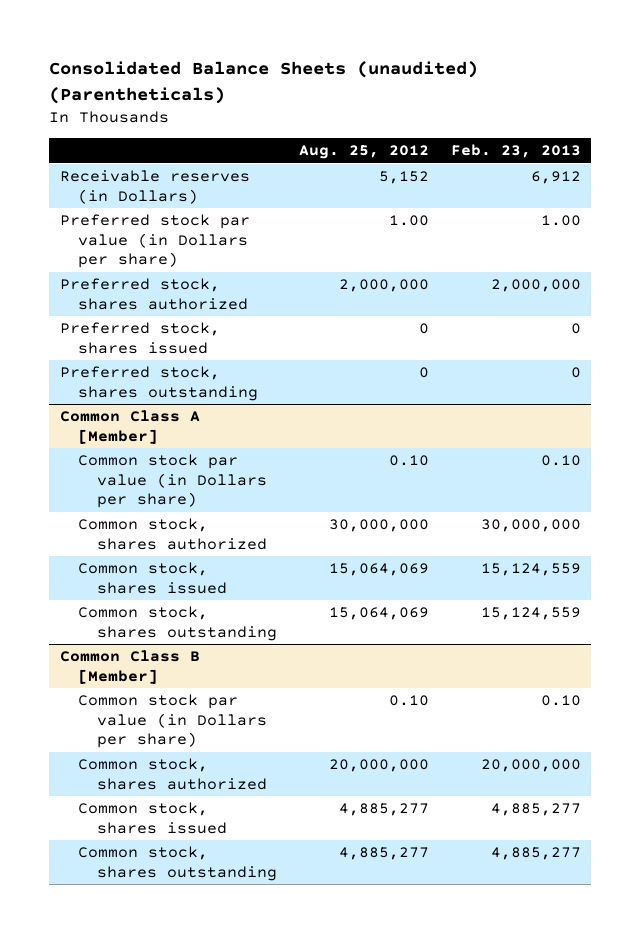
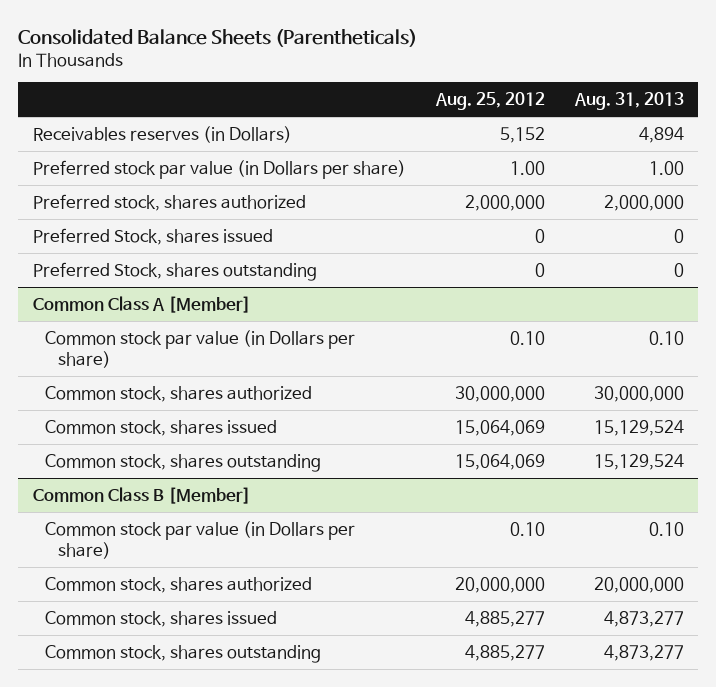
[48,61,478,104] Consolidated Balance Sheets (unaudited) (Parentheticals) -> [17,28,417,47] Consolidated Balance Sheets (Parentheticals)
[450,144,581,159] Feb. 23, 2013 -> none
none -> [573,92,684,111] Aug. 31, 2013
[59,169,250,204] Receivable reserves (in Dollars) -> [32,125,292,143] Receivables reserves (in Dollars)
[59,321,220,354] Preferred stock, shares issued -> [32,227,273,245] Preferred Stock, shares issued
[59,365,259,401] Preferred stock, shares outstanding -> [32,261,317,281] Preferred Stock, shares outstanding

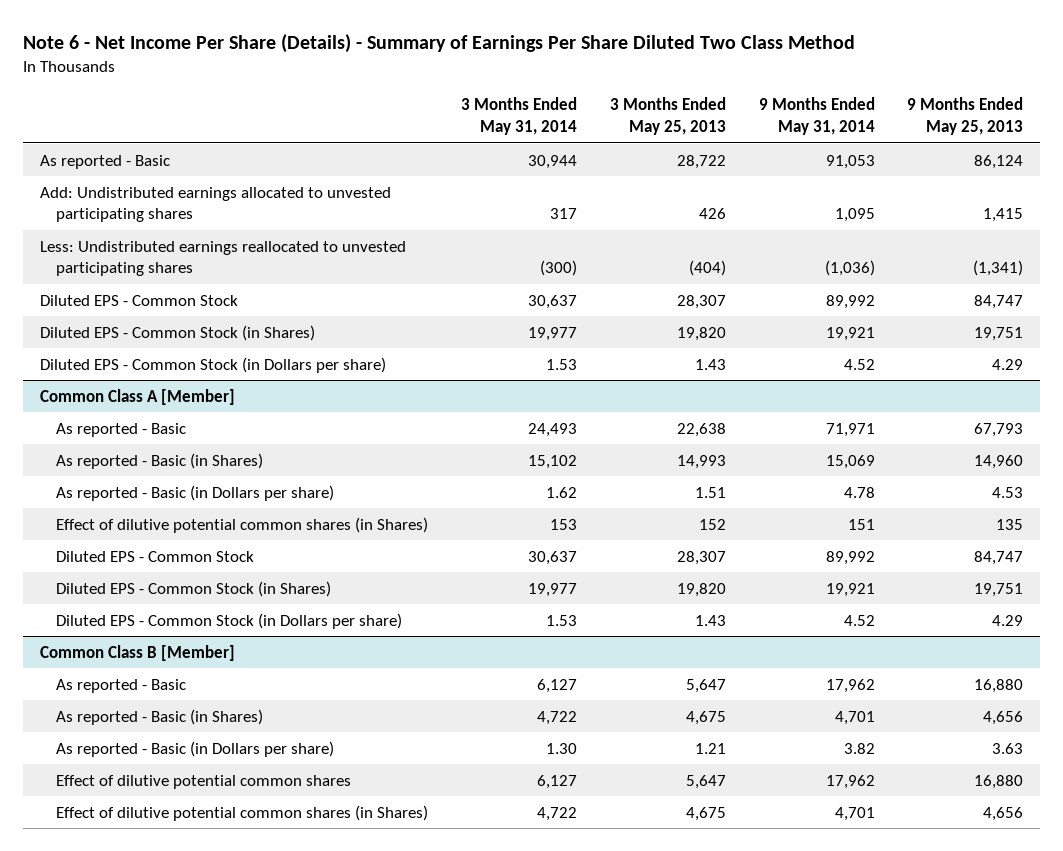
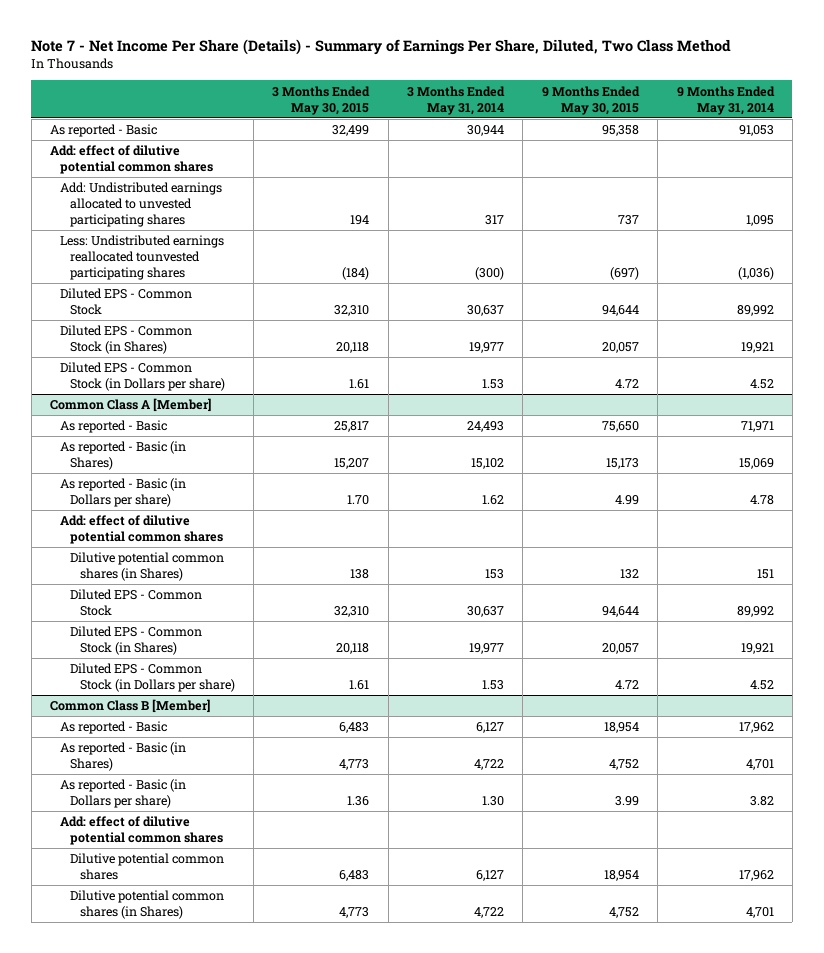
[23,34,856,54] Note 6 - Net Income Per Share (Details) - Summary of Earnings Per Share Diluted Two Class Method -> [31,38,732,55] Note 7 - Net Income Per Share (Details) - Summary of Earnings Per Share, Diluted, Two Class Method
[609,97,726,135] 3 Months Ended May 25, 2013 -> none
[907,97,1024,135] 9 Months Ended May 25, 2013 -> none
none -> [272,85,371,115] 3 Months Ended May 30, 2015
none -> [541,85,640,115] 9 Months Ended May 30, 2015
none -> [49,145,213,175] Add: effect of dilutive potential common shares
[39,240,406,277] Less: Undistributed earnings reallocated to unvested participating shares -> [59,235,224,281] Less: Undistributed earnings reallocated tounvested participating shares
none -> [59,515,223,545] Add: effect of dilutive potential common shares
[55,516,428,533] Effect of dilutive potential common shares (in Shares) -> [69,552,224,582] Dilutive potential common shares (in Shares)
none -> [59,816,223,846] Add: effect of dilutive potential common shares
[55,774,351,789] Effect of dilutive potential common shares -> [69,853,224,881] Dilutive potential common shares
[55,804,428,821] Effect of dilutive potential common shares (in Shares) -> [69,890,224,920] Dilutive potential common shares (in Shares)

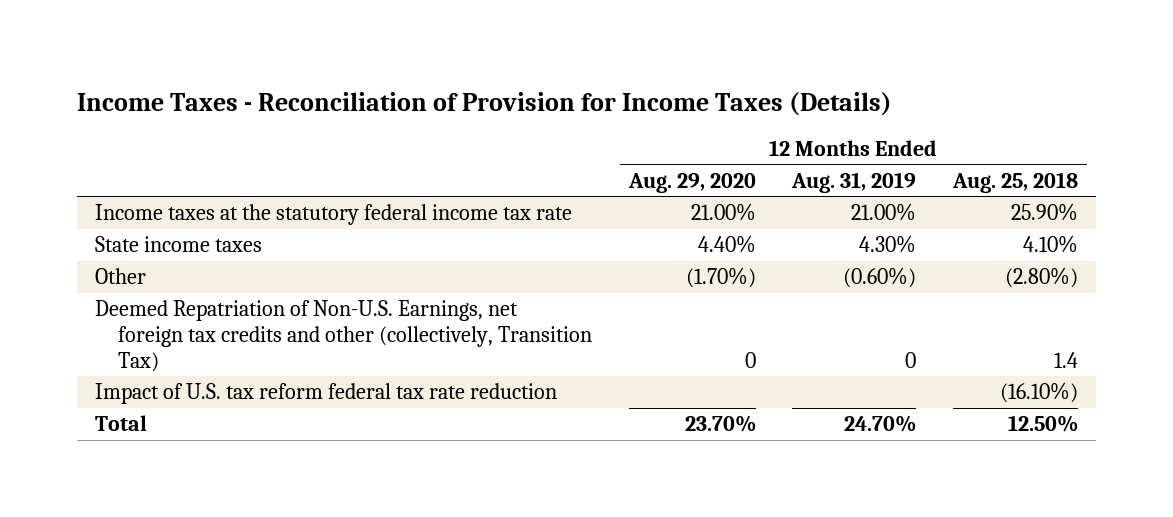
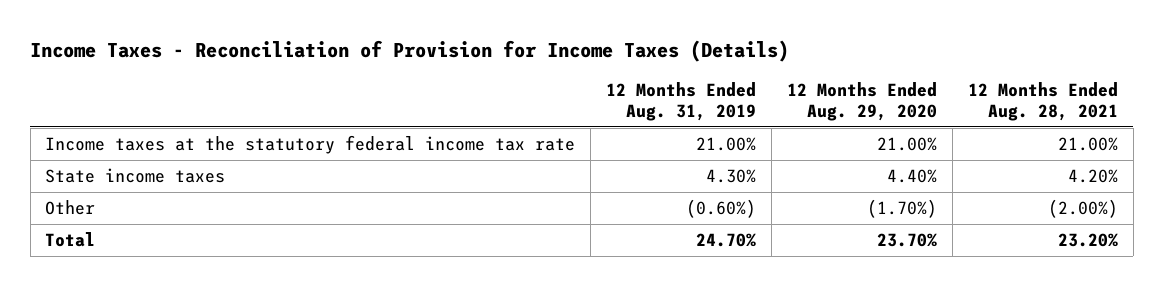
[951,171,1078,193] Aug. 25, 2018 -> none
none -> [967,82,1118,122] 12 Months Ended Aug. 28, 2021
[94,300,593,372] Deemed Repatriation of Non-U.S. Earnings, net foreign tax credits and other (collectively, Transition Tax) -> none
[94,383,557,405] Impact of U.S. tax reform federal tax rate reduction -> none

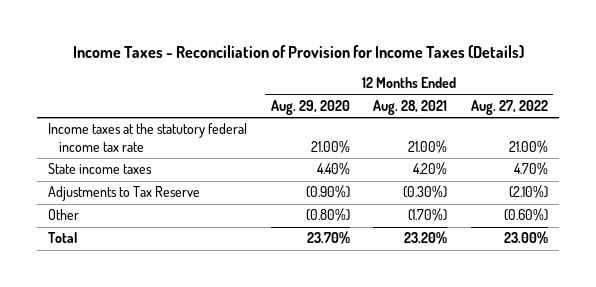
[606,82,757,122] 12 Months Ended Aug. 31, 2019 -> none
none -> [470,99,548,115] Aug. 27, 2022
none -> [48,186,201,202] Adjustments to Tax Reserve
[866,198,937,218] (1.70%) -> [305,208,350,222] (0.80%)
[1047,198,1118,218] (2.00%) -> [408,208,448,222] (1.70%)

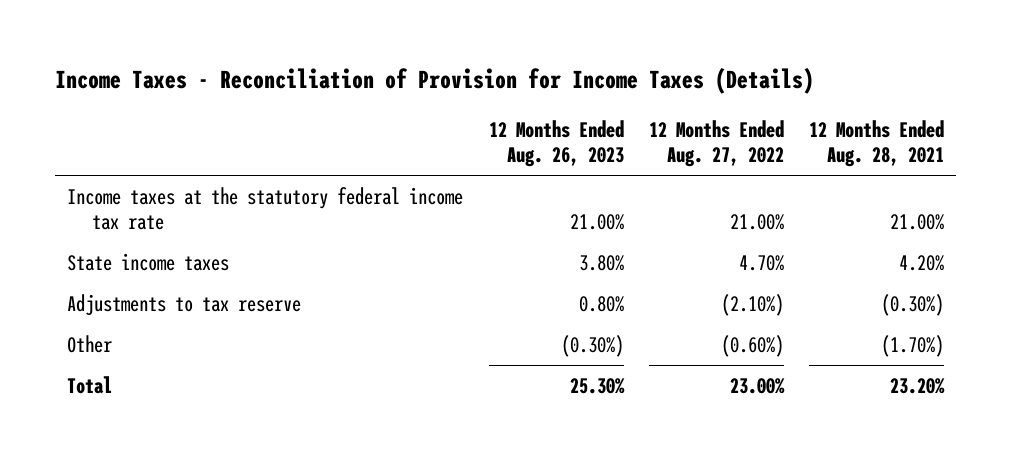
[270,99,350,115] Aug. 29, 2020 -> none
none -> [488,119,624,168] 12 Months Ended Aug. 26, 2023
[48,186,201,202] Adjustments to Tax Reserve -> [67,293,302,316] Adjustments to tax reserve

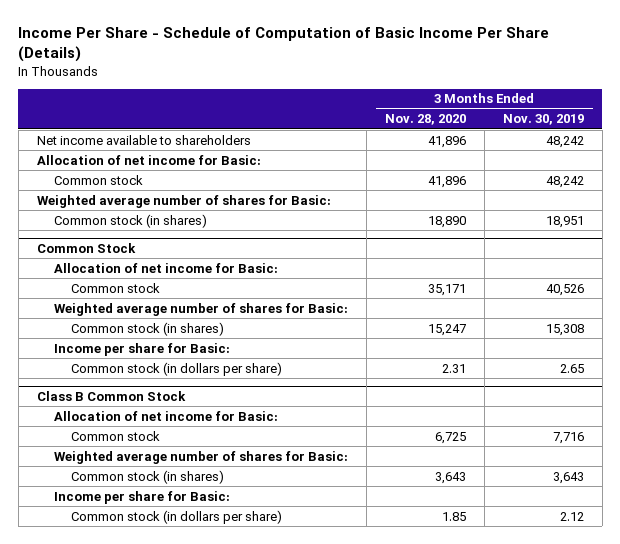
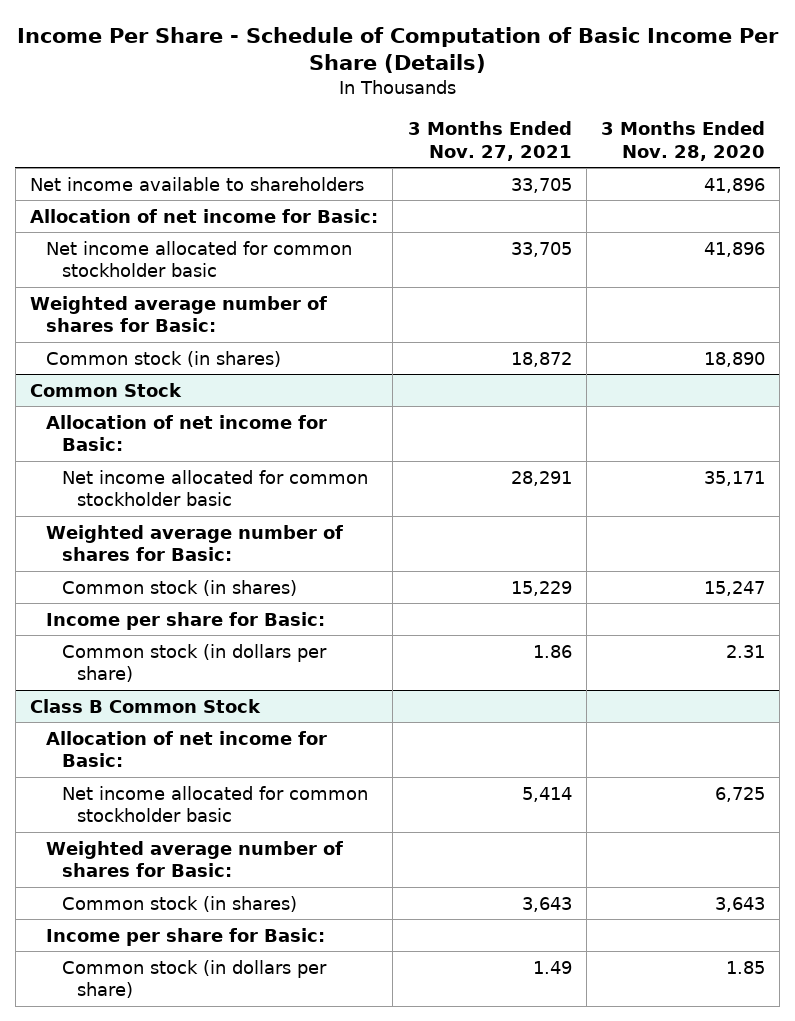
[502,114,584,126] Nov. 30, 2019 -> none
none -> [407,120,572,161] 3 Months Ended Nov. 27, 2021
[53,174,143,185] Common stock -> [45,240,352,278] Net income allocated for common stockholder basic
[71,282,161,293] Common stock -> [61,469,368,507] Net income allocated for common stockholder basic
[71,430,161,441] Common stock -> [61,785,368,823] Net income allocated for common stockholder basic

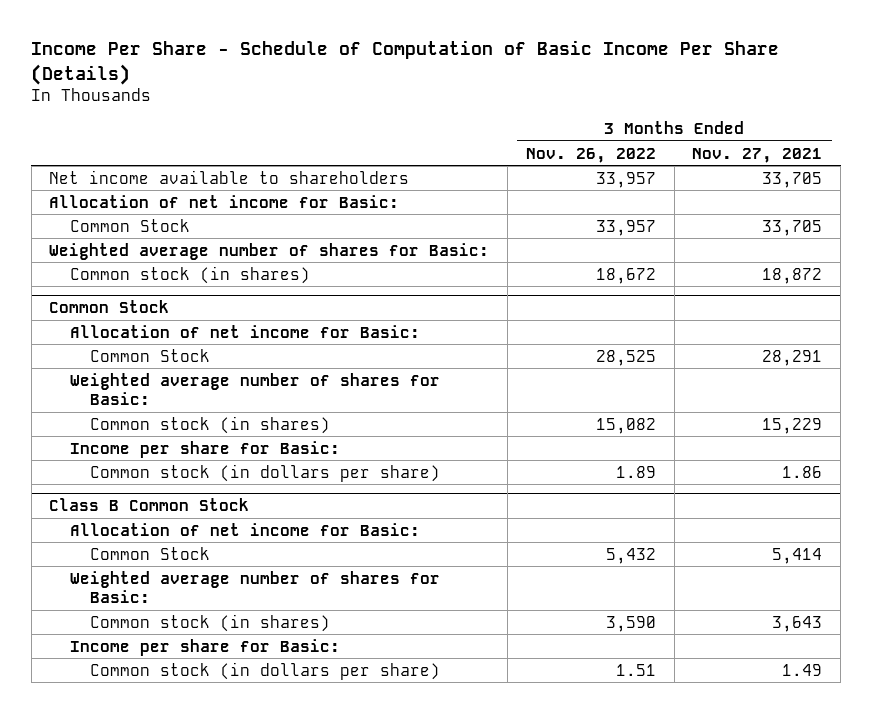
[601,120,766,161] 3 Months Ended Nov. 28, 2020 -> none
none -> [525,147,656,163] Nov. 26, 2022
[45,240,352,278] Net income allocated for common stockholder basic -> [69,218,190,232] Common Stock
[61,469,368,507] Net income allocated for common stockholder basic -> [89,348,210,362] Common Stock
[61,785,368,823] Net income allocated for common stockholder basic -> [89,546,210,560] Common Stock

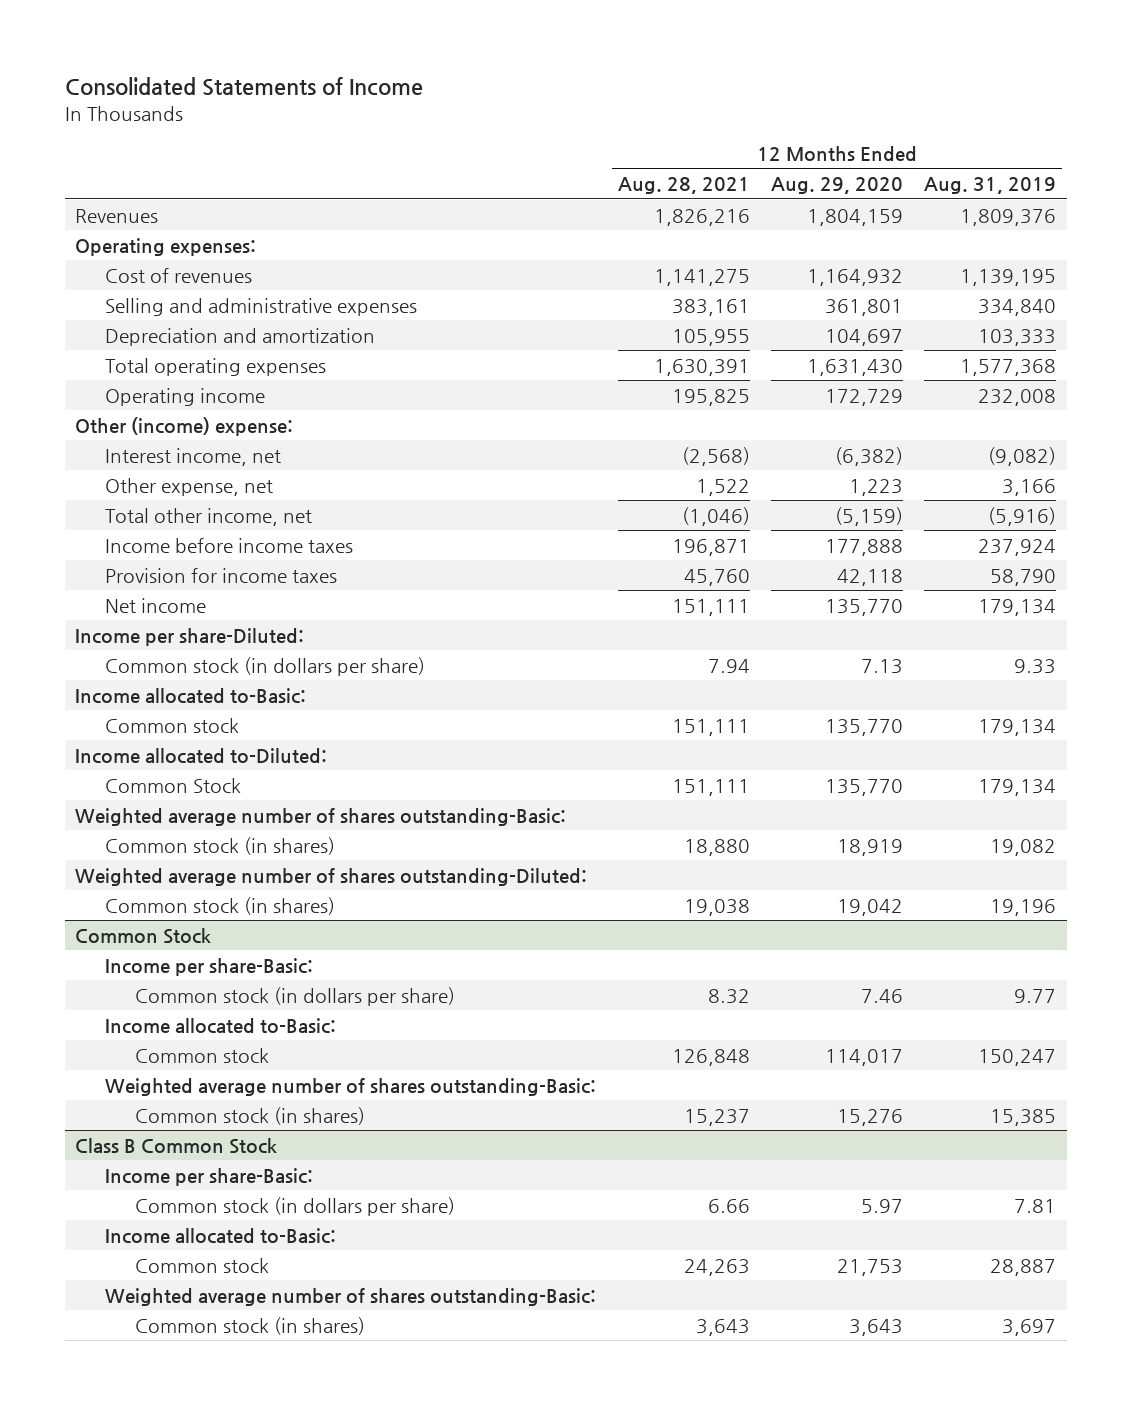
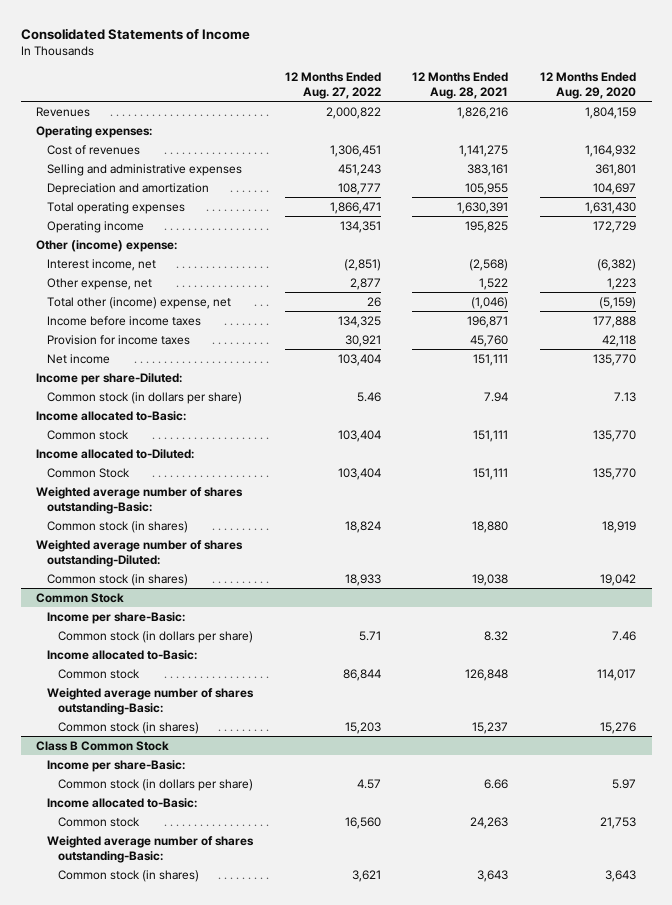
[924,177,1057,195] Aug. 31, 2019 -> none
none -> [284,72,381,99] 12 Months Ended Aug. 27, 2022
[105,507,313,526] Total other income, net -> [47,296,232,309] Total other (income) expense, net

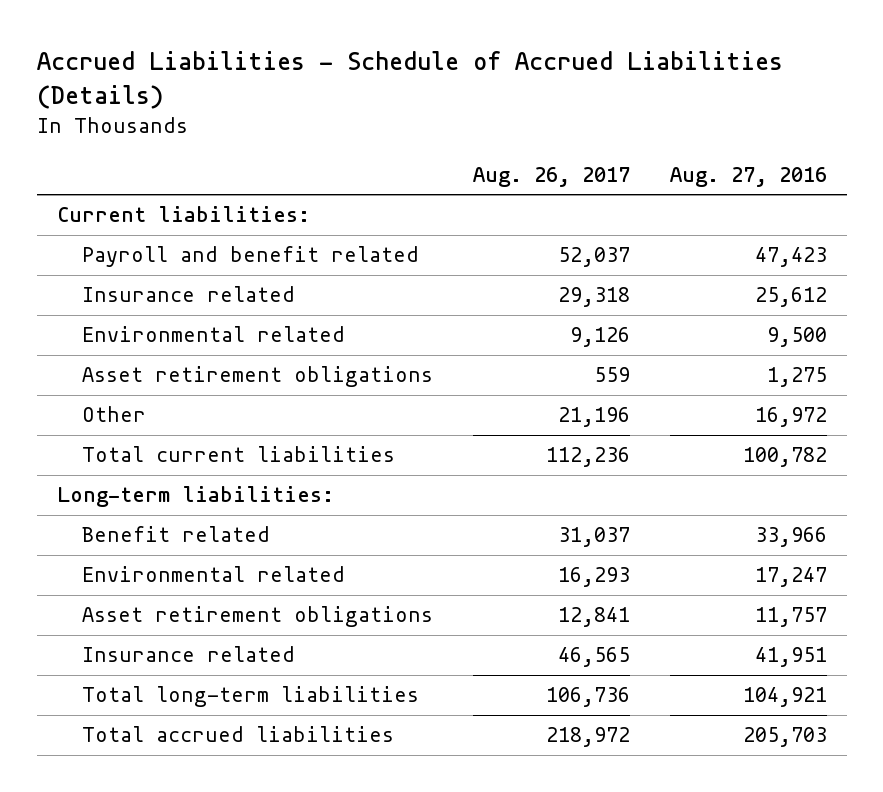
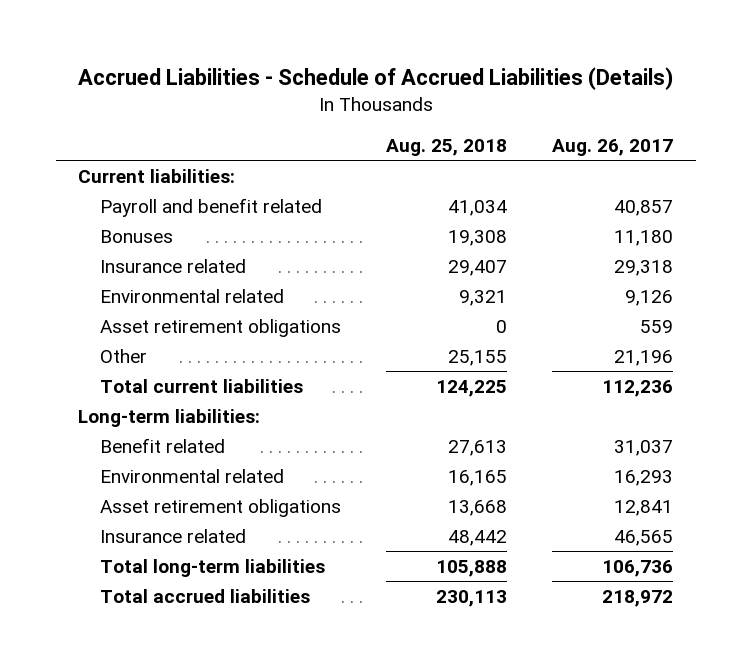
[669,167,827,188] Aug. 27, 2016 -> none
none -> [385,139,507,157] Aug. 25, 2018
[557,247,630,268] 52,037 -> [614,199,674,216] 40,857
none -> [99,229,173,243] Bonuses

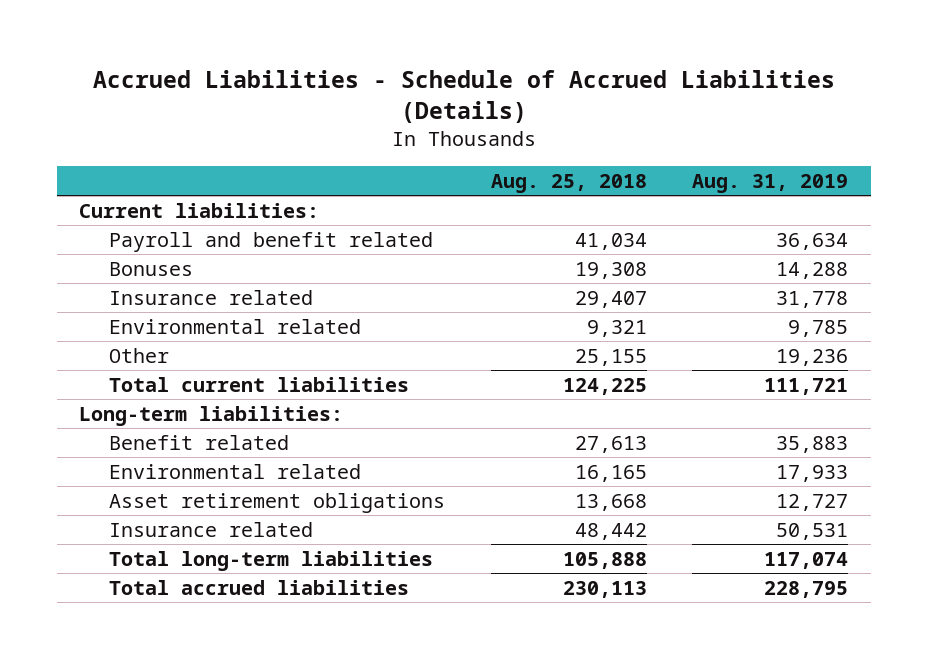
[552,139,674,157] Aug. 26, 2017 -> none
none -> [692,174,849,194] Aug. 31, 2019
[99,318,341,337] Asset retirement obligations -> none

